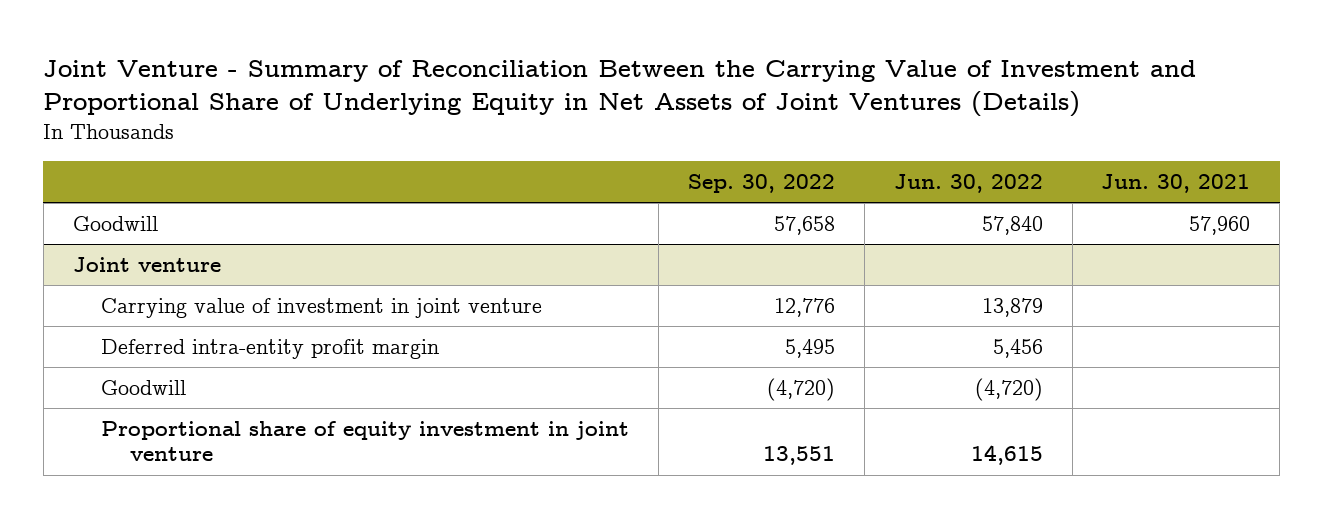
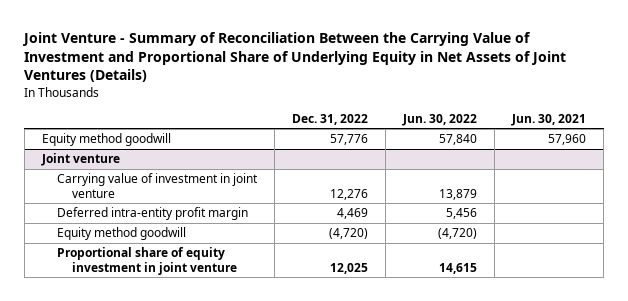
[688,174,836,194] Sep. 30, 2022 -> none
none -> [292,113,369,125] Dec. 31, 2022
[72,216,158,232] Goodwill -> [41,133,171,147] Equity method goodwill
[101,380,187,396] Goodwill -> [56,227,186,241] Equity method goodwill

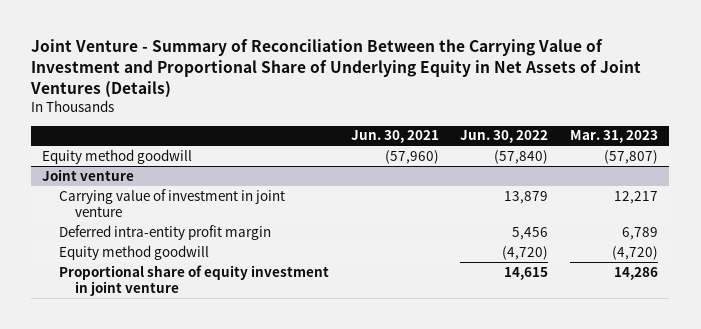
[292,113,369,125] Dec. 31, 2022 -> none
none -> [570,130,659,144] Mar. 31, 2023
[439,134,478,146] 57,840 -> [494,149,549,164] (57,840)
[548,134,587,146] 57,960 -> [384,149,439,164] (57,960)

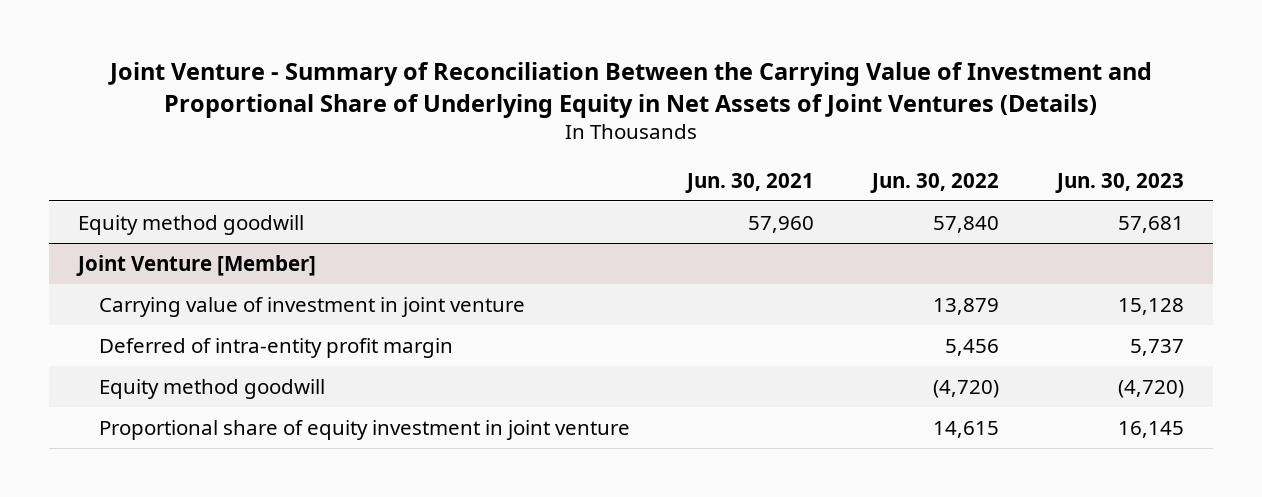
[570,130,659,144] Mar. 31, 2023 -> none
none -> [1054,172,1184,193] Jun. 30, 2023
[384,149,439,164] (57,960) -> [748,215,815,233] 57,960
[494,149,549,164] (57,840) -> [933,215,1000,233] 57,840
[42,168,135,181] Joint venture -> [75,254,316,276] Joint Venture [Member]
[58,224,271,240] Deferred intra-entity profit margin -> [98,337,453,358] Deferred of intra-entity profit margin

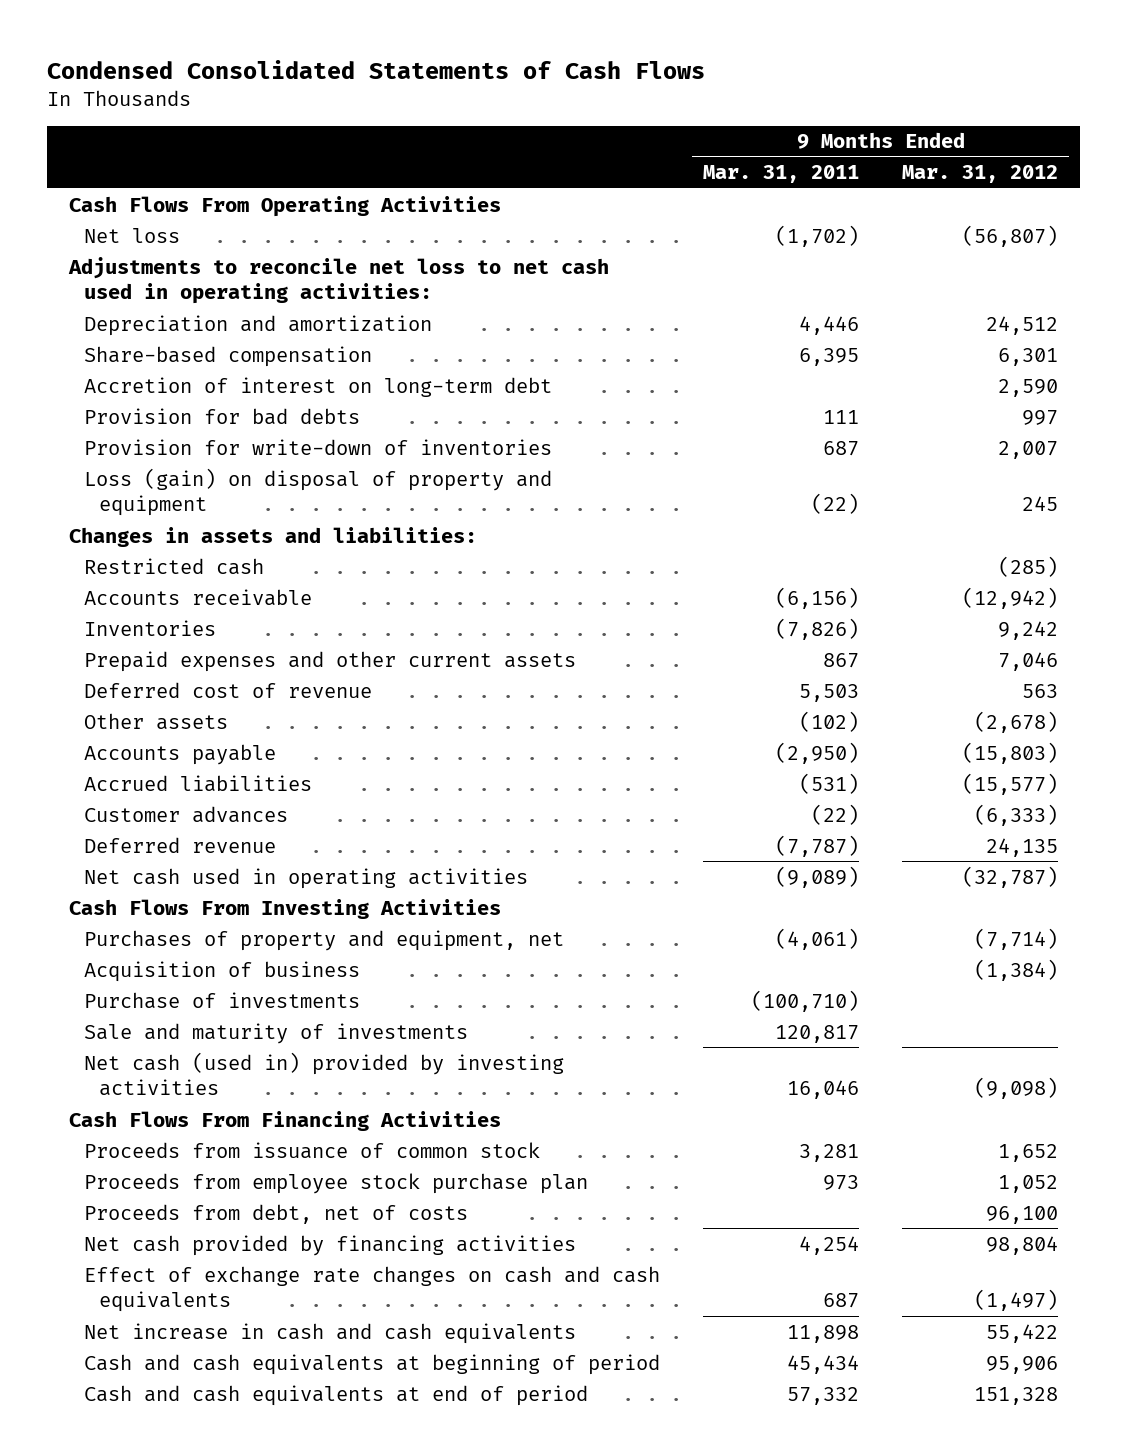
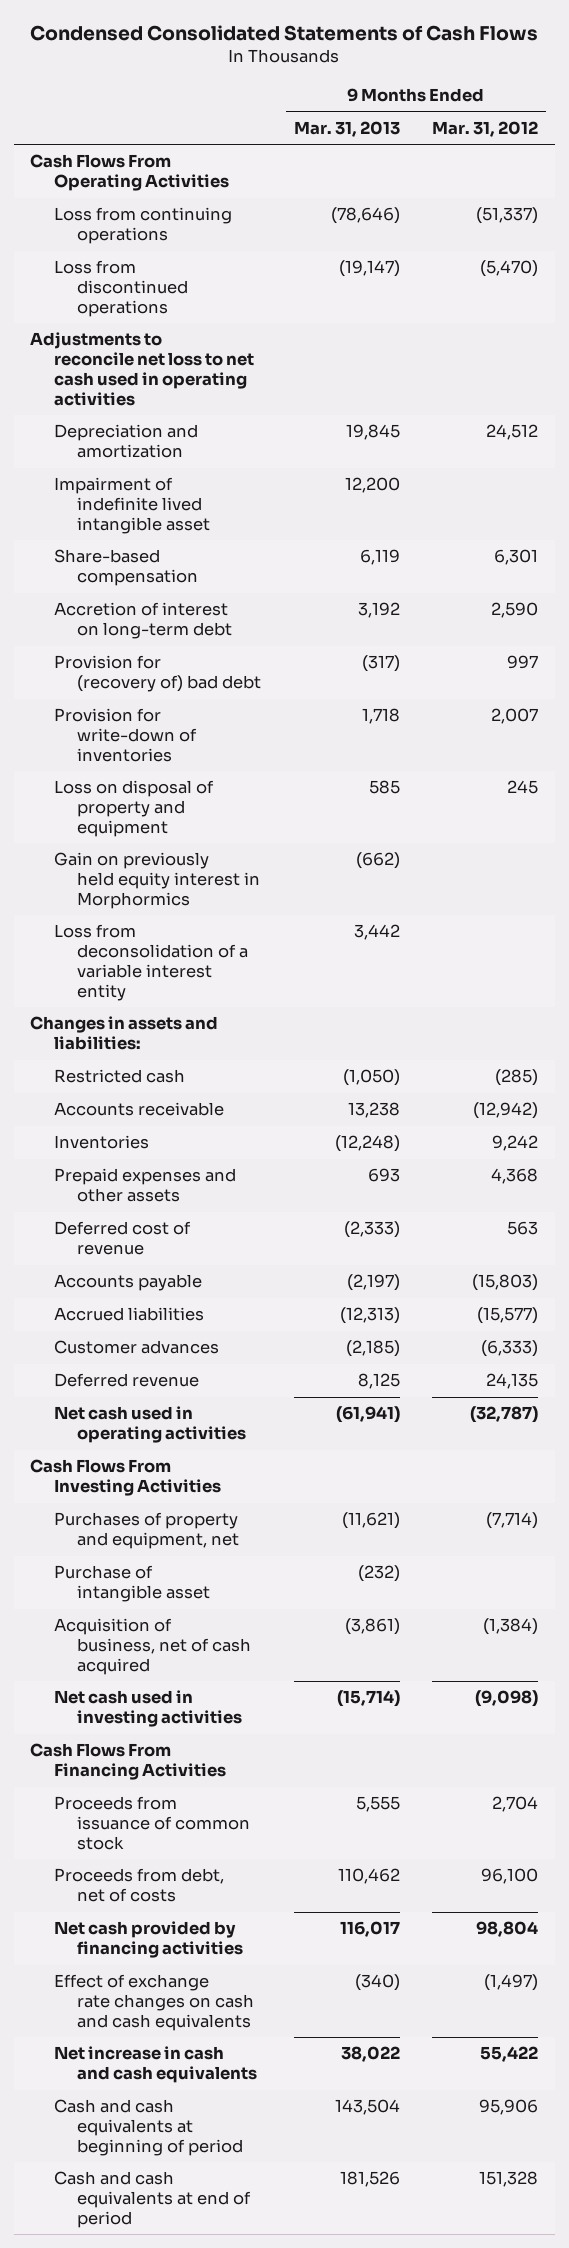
[703,165,860,184] Mar. 31, 2011 -> none
none -> [293,121,400,138] Mar. 31, 2013
[84,227,181,243] Net loss -> none
none -> [53,207,232,245] Loss from continuing operations
none -> [53,260,189,317] Loss from discontinued operations
[67,256,609,305] Adjustments to reconcile net loss to net cash used in operating activities: -> [30,332,254,406] Adjustments to reconcile net loss to net cash used in operating activities
none -> [53,477,211,534] Impairment of indefinite lived intangible asset
[84,407,361,425] Provision for bad debts -> [53,655,262,693] Provision for (recovery of) bad debt
[84,467,553,517] Loss (gain) on disposal of property and equipment -> [53,780,214,837] Loss on disposal of property and equipment
none -> [53,852,261,909] Gain on previously held equity interest in Morphormics
none -> [53,924,249,1001] Loss from deconsolidation of a variable interest entity
[84,650,577,672] Prepaid expenses and other current assets -> [53,1168,236,1203] Prepaid expenses and other assets
[998,651,1059,671] 7,046 -> [491,1168,539,1185] 4,368
[84,712,229,730] Other assets -> none
[84,991,361,1009] Purchase of investments -> none
[84,1022,469,1044] Sale and maturity of investments -> none
none -> [53,1565,211,1603] Purchase of intangible asset
[84,960,361,982] Acquisition of business -> [53,1618,252,1675] Acquisition of business, net of cash acquired
[84,1051,565,1097] Net cash (used in) provided by investing activities -> [53,1690,243,1728] Net cash used in investing activities
[84,1172,589,1194] Proceeds from employee stock purchase plan -> none
[998,1143,1059,1162] 1,652 -> [492,1796,539,1813] 2,704

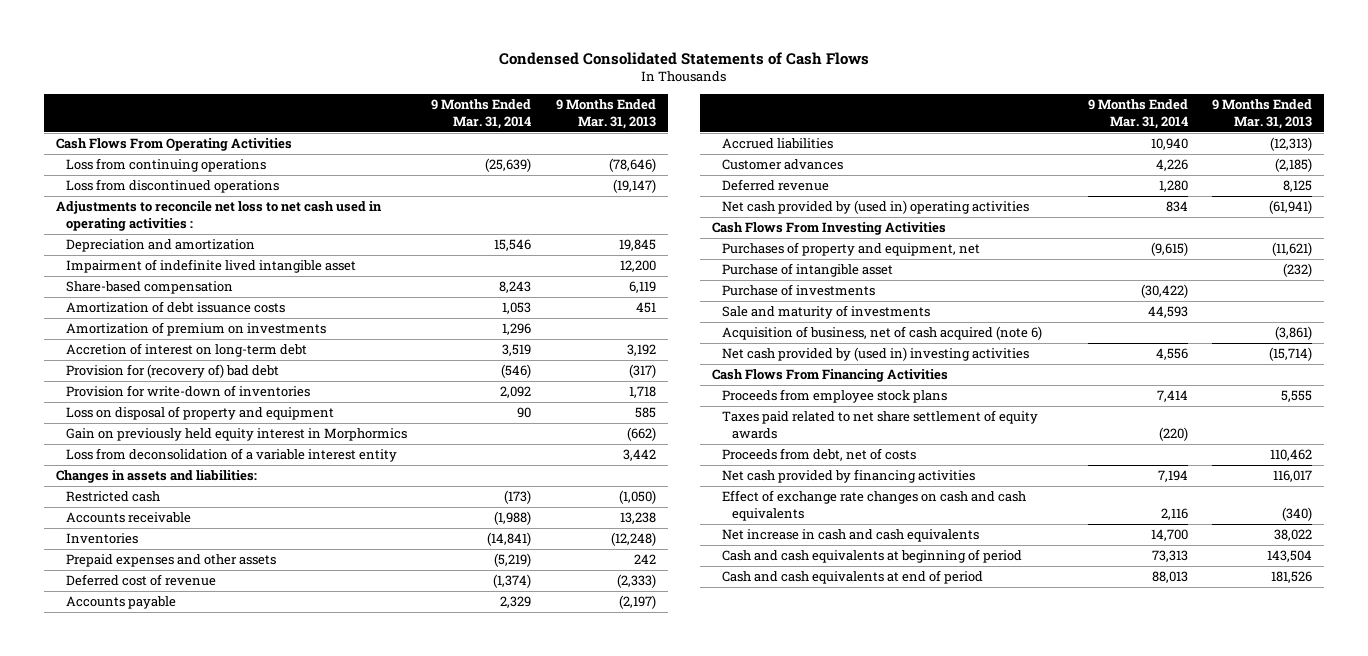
[432,121,539,138] Mar. 31, 2012 -> none
none -> [431,99,532,129] 9 Months Ended Mar. 31, 2014
[30,332,254,406] Adjustments to reconcile net loss to net cash used in operating activities -> [55,201,382,231] Adjustments to reconcile net loss to net cash used in operating activities :
none -> [65,301,285,314] Amortization of debt issuance costs
none -> [65,322,326,337] Amortization of premium on investments
[367,1168,400,1183] 693 -> [633,554,656,565] 242
[53,1406,247,1444] Net cash used in operating activities -> [722,200,1030,215] Net cash provided by (used in) operating activities
none -> [722,284,876,297] Purchase of investments
none -> [722,305,931,320] Sale and maturity of investments
[53,1618,252,1675] Acquisition of business, net of cash acquired -> [722,326,1043,341] Acquisition of business, net of cash acquired (note 6)
[53,1690,243,1728] Net cash used in investing activities -> [722,347,1030,362] Net cash provided by (used in) investing activities
[53,1796,251,1850] Proceeds from issuance of common stock -> [722,389,948,404] Proceeds from employee stock plans
none -> [722,410,1039,439] Taxes paid related to net share settlement of equity awards

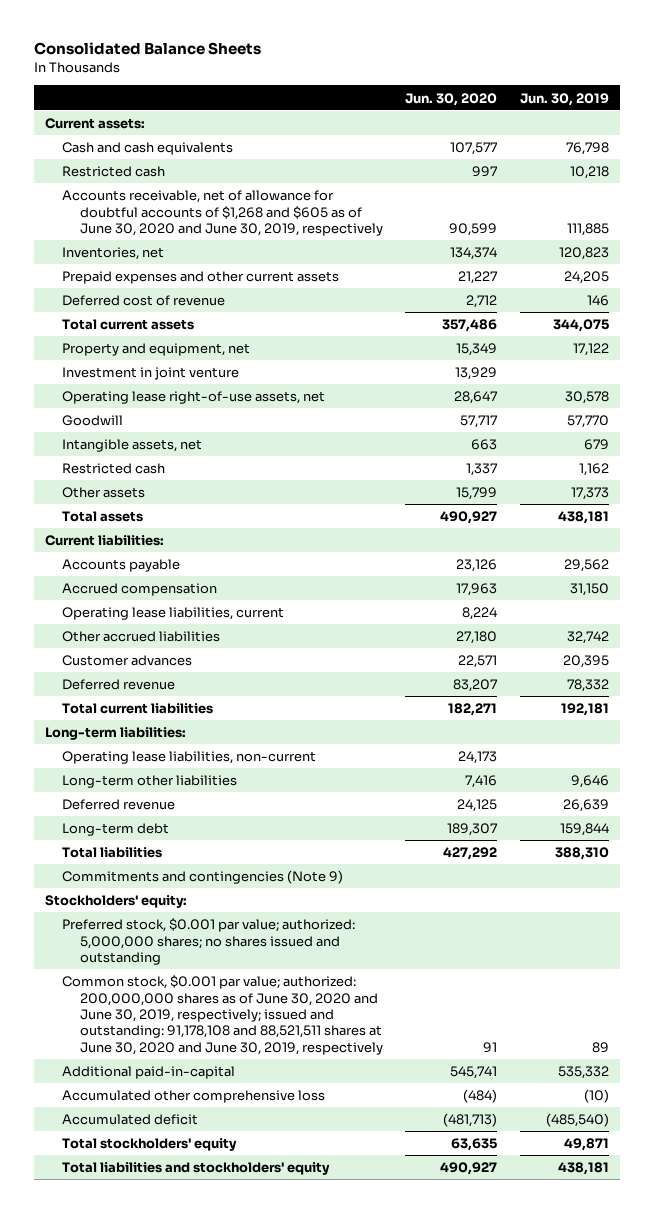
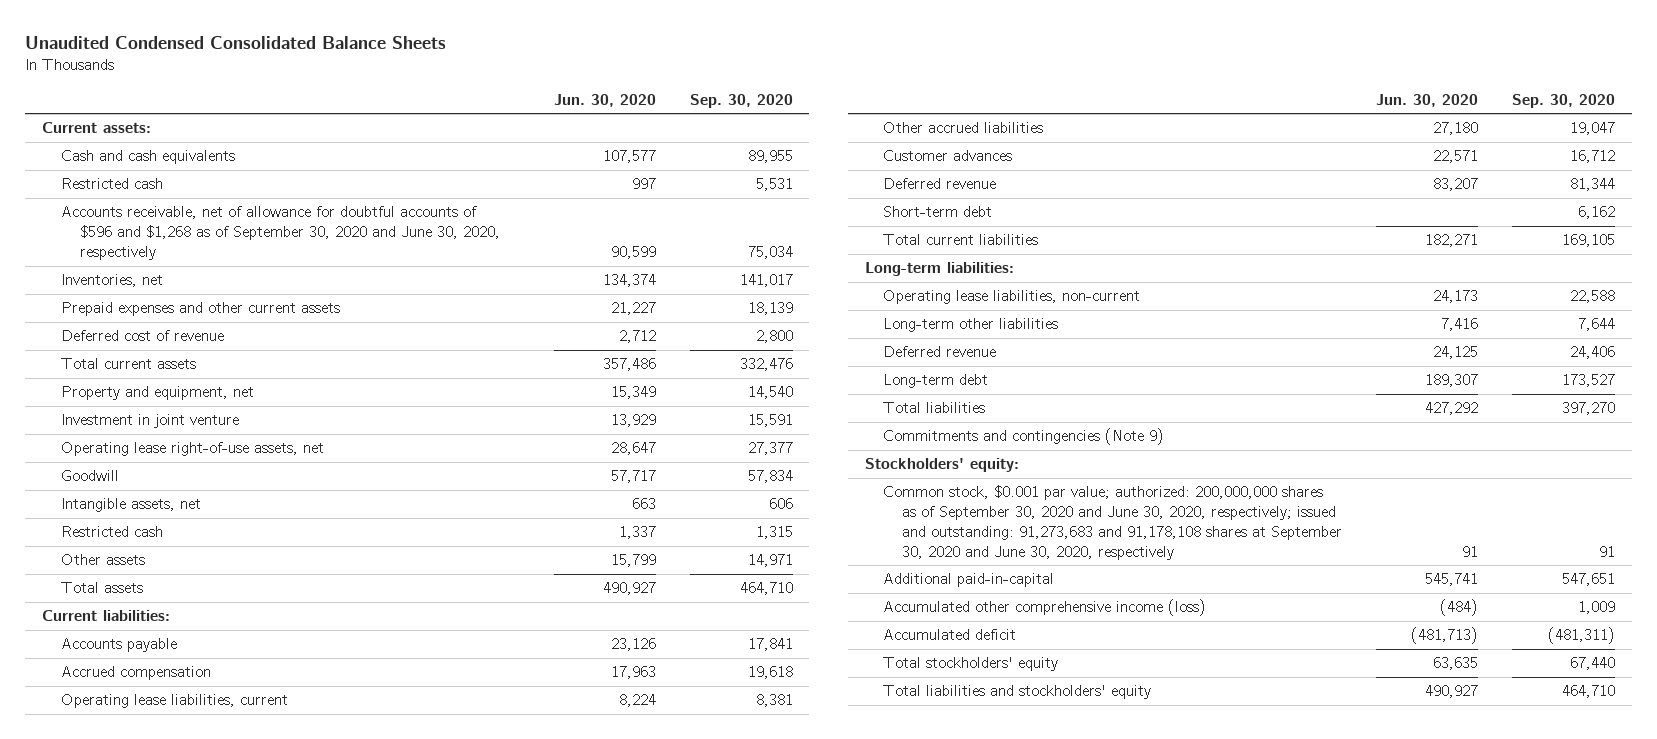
[33,42,261,56] Consolidated Balance Sheets -> [25,36,447,50] Unaudited Condensed Consolidated Balance Sheets
[519,92,609,106] Jun. 30, 2019 -> none
none -> [689,93,793,108] Sep. 30, 2020
[62,190,383,236] Accounts receivable, net of allowance for doubtful accounts of $1,268 and $605 as of June 30, 2020 and June 30, 2019, respectively -> [61,206,500,260] Accounts receivable, net of allowance for doubtful accounts of $596 and $1,268 as of September 30, 2020 and June 30, 2020, respectively
none -> [883,206,993,218] Short-term debt
[62,918,356,965] Preferred stock, $0.001 par value; authorized: 5,000,000 shares; no shares issued and outstanding -> none
[62,975,383,1055] Common stock, $0.001 par value; authorized: 200,000,000 shares as of June 30, 2020 and June 30, 2019, respectively; issued and outstanding: 91,178,108 and 88,521,511 shares at June 30, 2020 and June 30, 2019, respectively -> [883,485,1343,560] Common stock, $0.001 par value; authorized: 200,000,000 shares as of September 30, 2020 and June 30, 2020, respectively; issued and outstanding: 91,273,683 and 91,178,108 shares at September 30, 2020 and June 30, 2020, respectively
[62,1090,326,1104] Accumulated other comprehensive loss -> [883,599,1207,617] Accumulated other comprehensive income (loss)

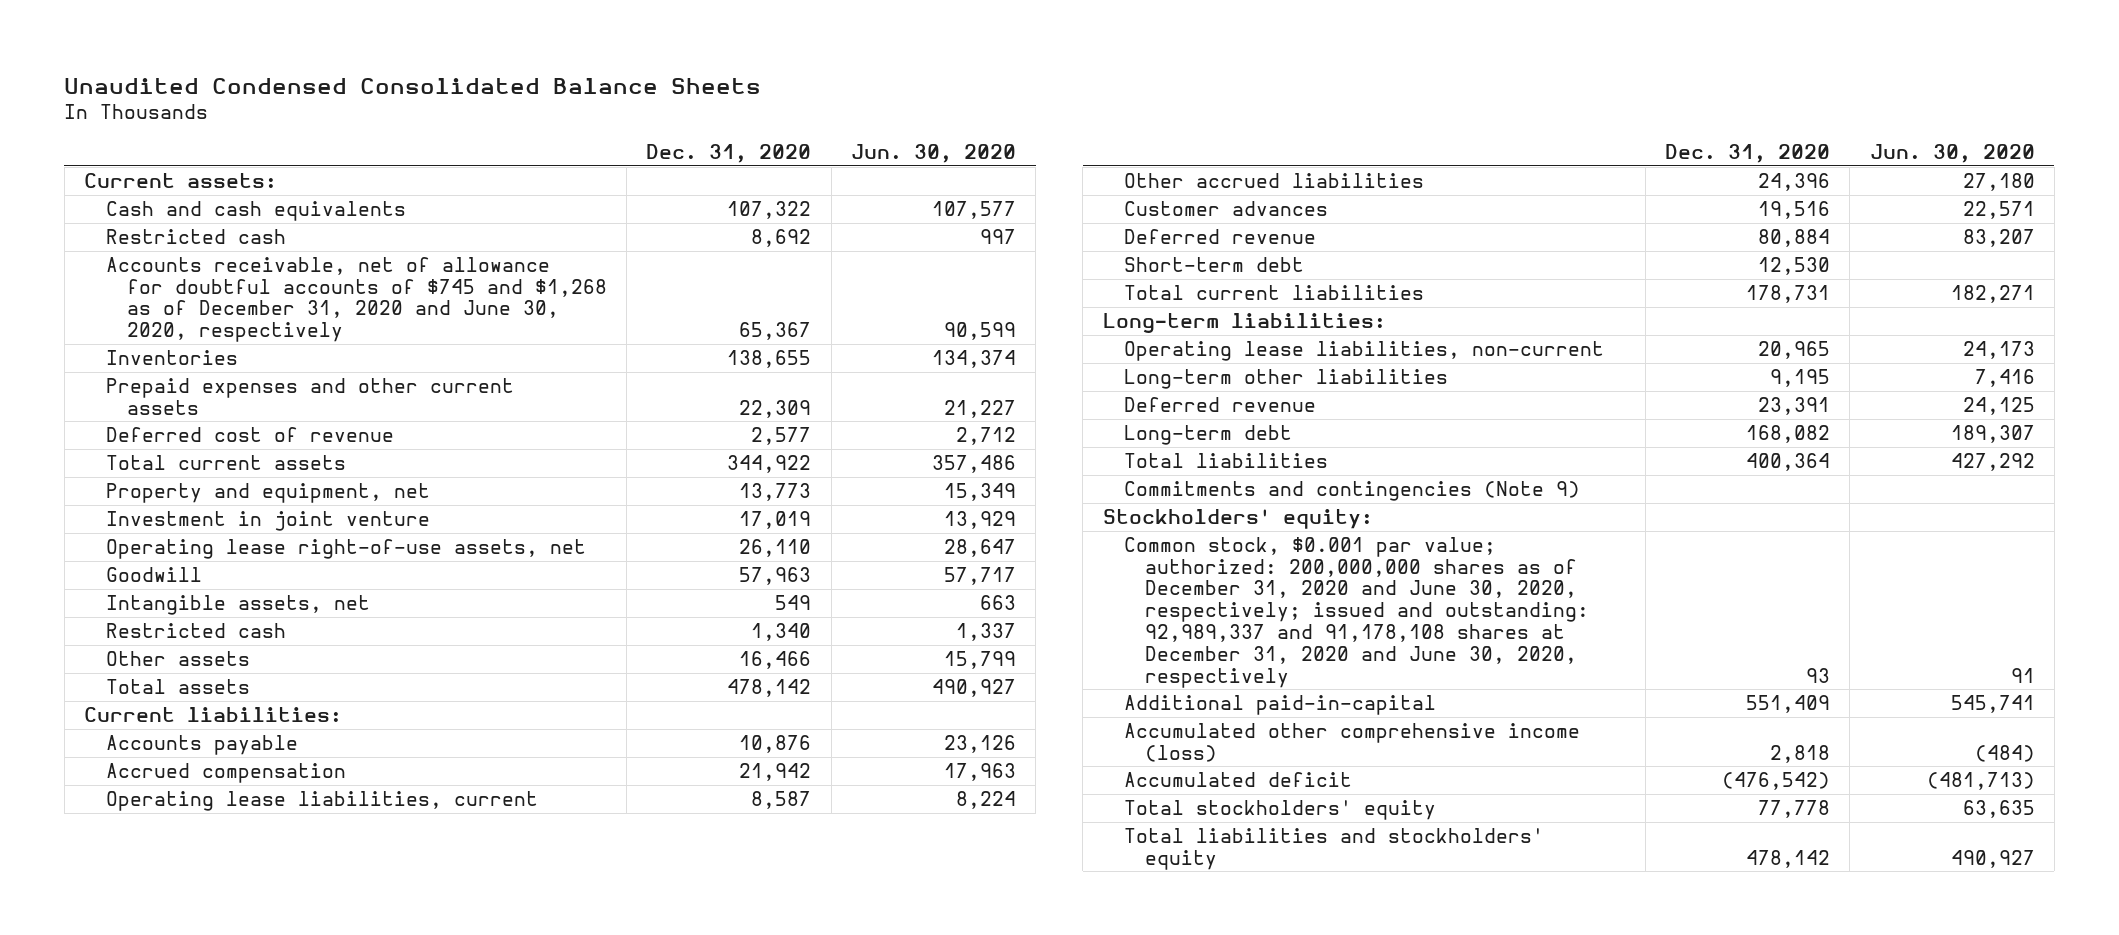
[689,93,793,108] Sep. 30, 2020 -> none
none -> [646,143,812,163] Dec. 31, 2020
[61,206,500,260] Accounts receivable, net of allowance for doubtful accounts of $596 and $1,268 as of September 30, 2020 and June 30, 2020, respectively -> [105,256,607,343] Accounts receivable, net of allowance for doubtful accounts of $745 and $1,268 as of December 31, 2020 and June 30, 2020, respectively
[61,274,164,288] Inventories, net -> [105,349,238,365] Inventories
[883,485,1343,560] Common stock, $0.001 par value; authorized: 200,000,000 shares as of September 30, 2020 and June 30, 2020, respectively; issued and outstanding: 91,273,683 and 91,178,108 shares at September 30, 2020 and June 30, 2020, respectively -> [1124,536,1590,688] Common stock, $0.001 par value; authorized: 200,000,000 shares as of December 31, 2020 and June 30, 2020, respectively; issued and outstanding: 92,989,337 and 91,178,108 shares at December 31, 2020 and June 30, 2020, respectively

